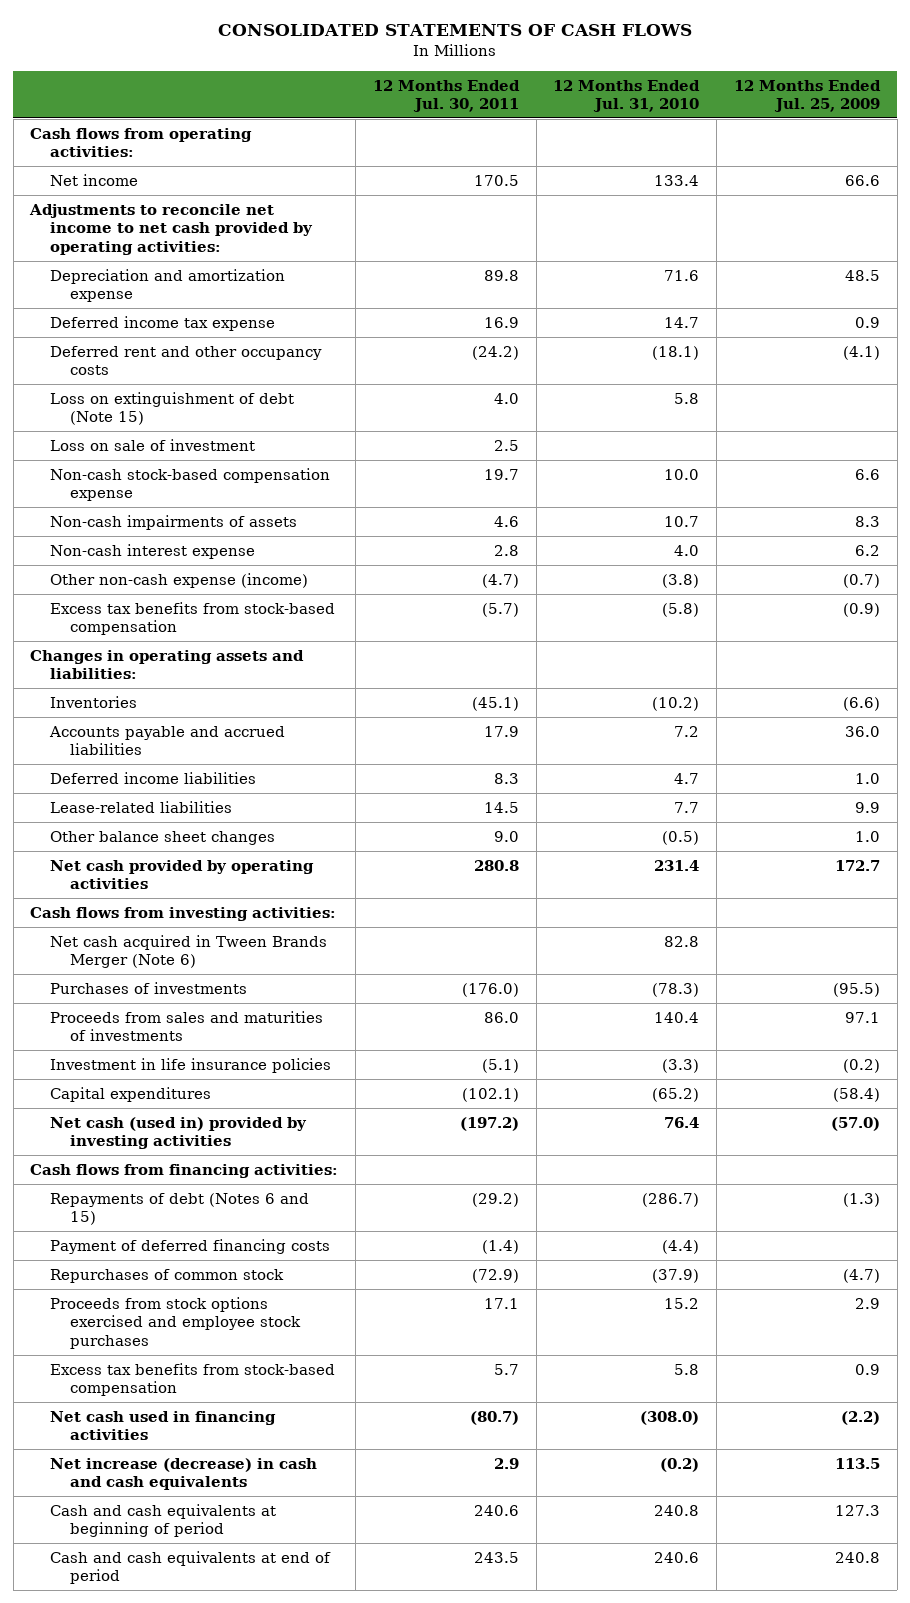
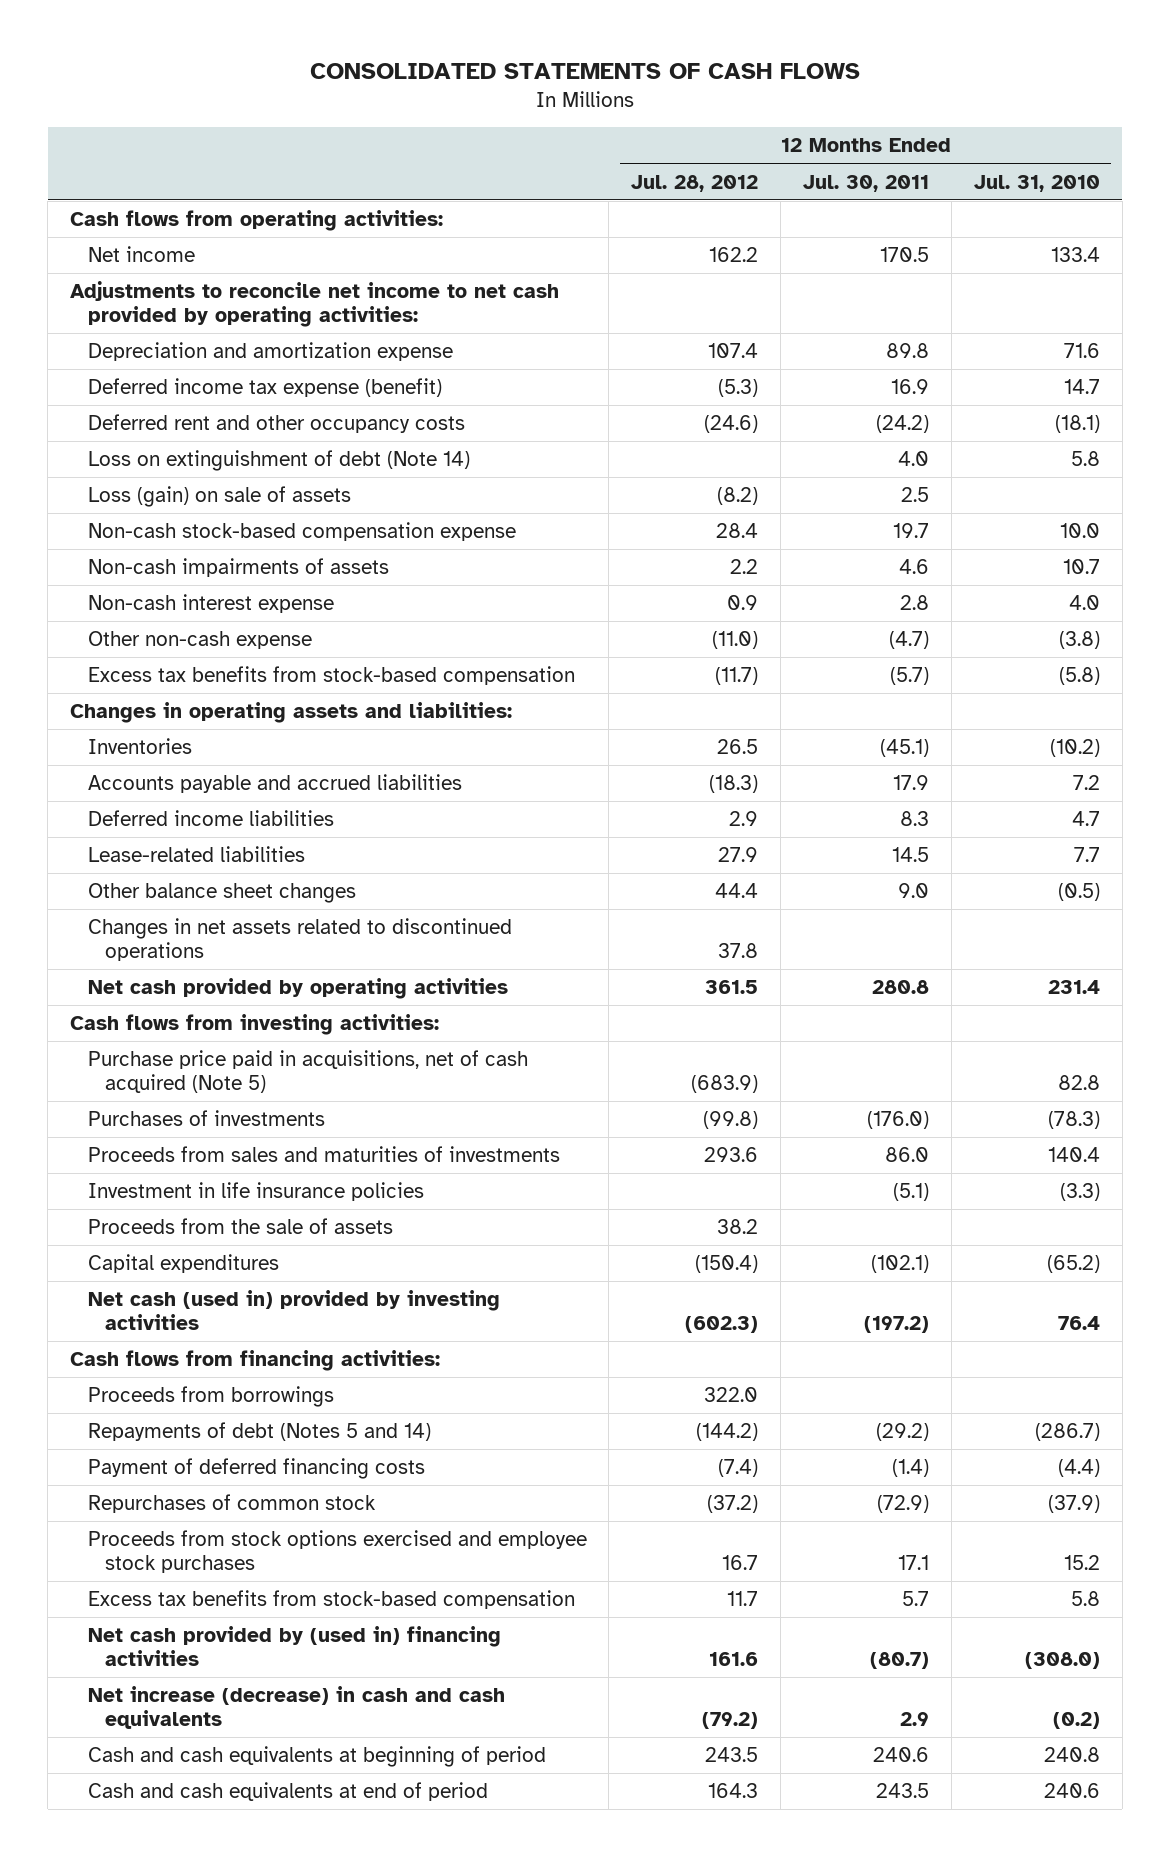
[733,79,881,113] 12 Months Ended Jul. 25, 2009 -> none
none -> [631,174,759,192] Jul. 28, 2012
[50,315,276,331] Deferred income tax expense -> [87,378,442,398] Deferred income tax expense (benefit)
[50,391,295,426] Loss on extinguishment of debt (Note 15) -> [87,450,470,472] Loss on extinguishment of debt (Note 14)
[50,438,256,451] Loss on sale of investment -> [87,486,351,508] Loss (gain) on sale of assets
[50,572,309,588] Other non-cash expense (income) -> [87,631,312,650] Other non-cash expense
none -> [87,918,512,961] Changes in net assets related to discontinued operations
[50,934,328,969] Net cash acquired in Tween Brands Merger (Note 6) -> [87,1050,528,1093] Purchase price paid in acquisitions, net of cash acquired (Note 5)
none -> [87,1218,393,1235] Proceeds from the sale of assets
none -> [87,1386,334,1408] Proceeds from borrowings
[50,1192,310,1226] Repayments of debt (Notes 6 and 15) -> [87,1422,431,1442] Repayments of debt (Notes 5 and 14)
[50,1410,277,1441] Net cash used in financing activities -> [87,1626,501,1666] Net cash provided by (used in) financing activities

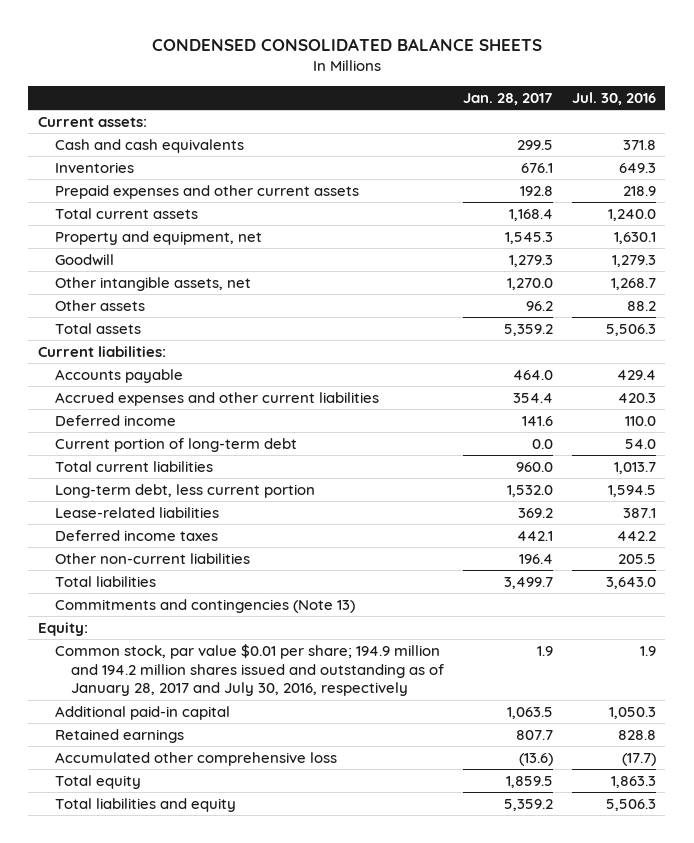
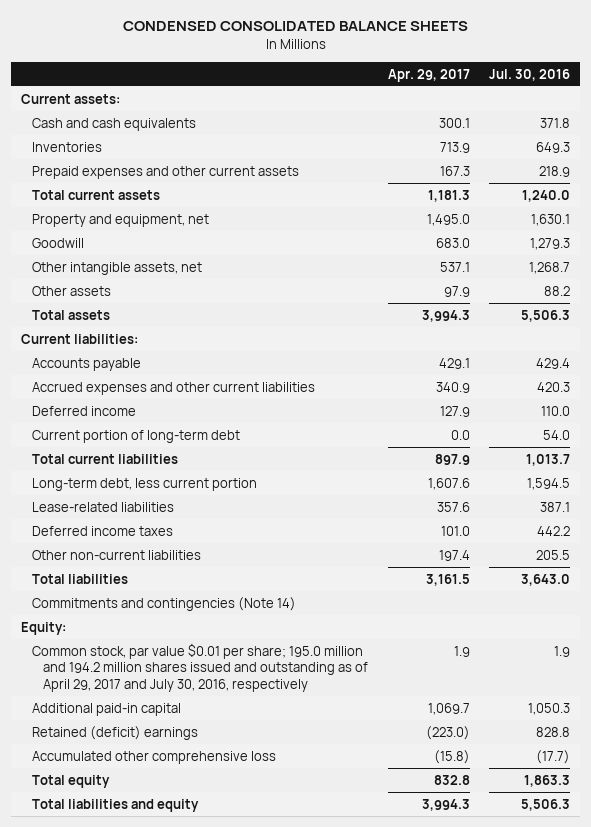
[463,93,554,106] Jan. 28, 2017 -> none
none -> [387,68,470,82] Apr. 29, 2017
[54,598,355,613] Commitments and contingencies (Note 13) -> [31,596,296,611] Commitments and contingencies (Note 14)
[54,643,445,697] Common stock, par value $0.01 per share; 194.9 million and 194.2 million shares issued and outstanding as of January 28, 2017 and July 30, 2016, respectively -> [31,642,368,692] Common stock, par value $0.01 per share; 195.0 million and 194.2 million shares issued and outstanding as of April 29, 2017 and July 30, 2016, respectively
[54,728,184,743] Retained earnings -> [31,725,198,740] Retained (deficit) earnings

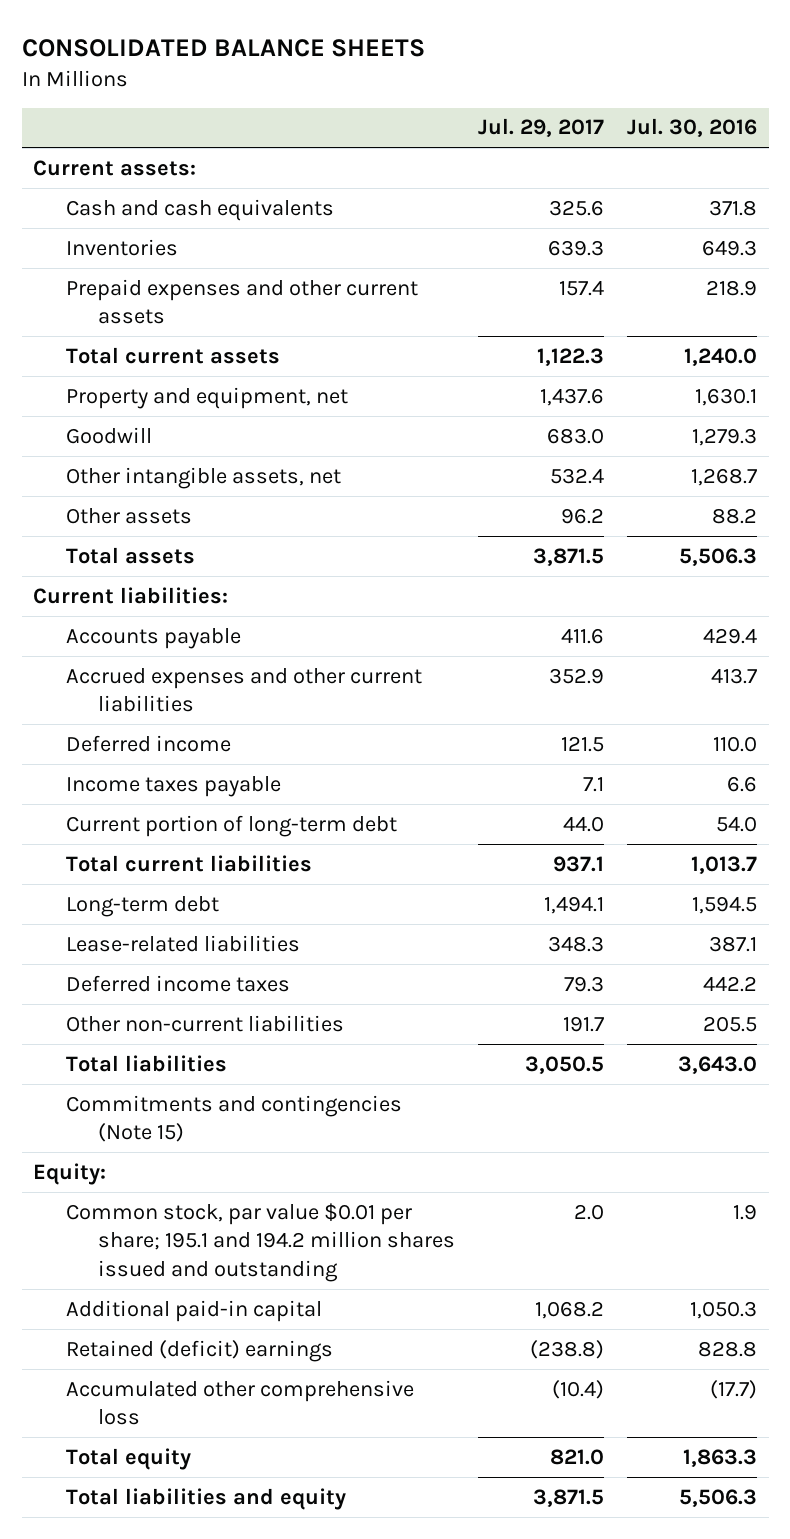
[122,21,468,32] CONDENSED CONSOLIDATED BALANCE SHEETS -> [21,38,425,57] CONSOLIDATED BALANCE SHEETS
[387,68,470,82] Apr. 29, 2017 -> none
none -> [478,118,605,138] Jul. 29, 2017
[537,381,571,392] 420.3 -> [711,667,758,684] 413.7
none -> [65,775,281,797] Income taxes payable
[31,477,257,491] Long-term debt, less current portion -> [65,895,219,917] Long-term debt
[31,596,296,611] Commitments and contingencies (Note 14) -> [65,1094,402,1143] Commitments and contingencies (Note 15)
[31,642,368,692] Common stock, par value $0.01 per share; 195.0 million and 194.2 million shares issued and outstanding as of April 29, 2017 and July 30, 2016, respectively -> [65,1202,456,1282] Common stock, par value $0.01 per share; 195.1 and 194.2 million shares issued and outstanding

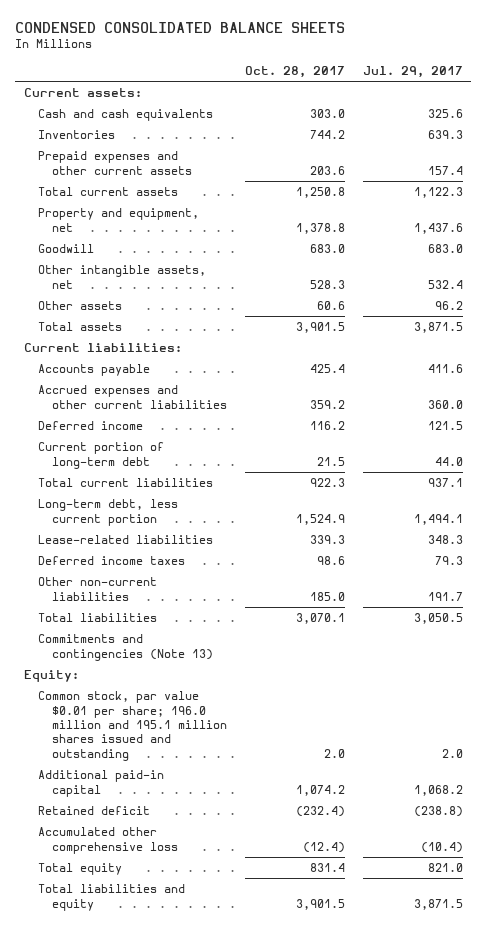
[21,38,425,57] CONSOLIDATED BALANCE SHEETS -> [14,21,345,33] CONDENSED CONSOLIDATED BALANCE SHEETS
[627,118,758,138] Jul. 30, 2016 -> none
none -> [245,65,346,78] Oct. 28, 2017
[549,667,605,684] 352.9 -> [427,399,463,409] 360.0
[65,775,281,797] Income taxes payable -> none
[65,895,219,917] Long-term debt -> [37,499,178,526] Long-term debt, less current portion
[65,1094,402,1143] Commitments and contingencies (Note 15) -> [37,634,214,661] Commitments and contingencies (Note 13)
[65,1202,456,1282] Common stock, par value $0.01 per share; 195.1 and 194.2 million shares issued and outstanding -> [37,691,228,761] Common stock, par value $0.01 per share; 196.0 million and 195.1 million shares issued and outstanding
[65,1339,333,1362] Retained (deficit) earnings -> [37,806,150,816] Retained deficit

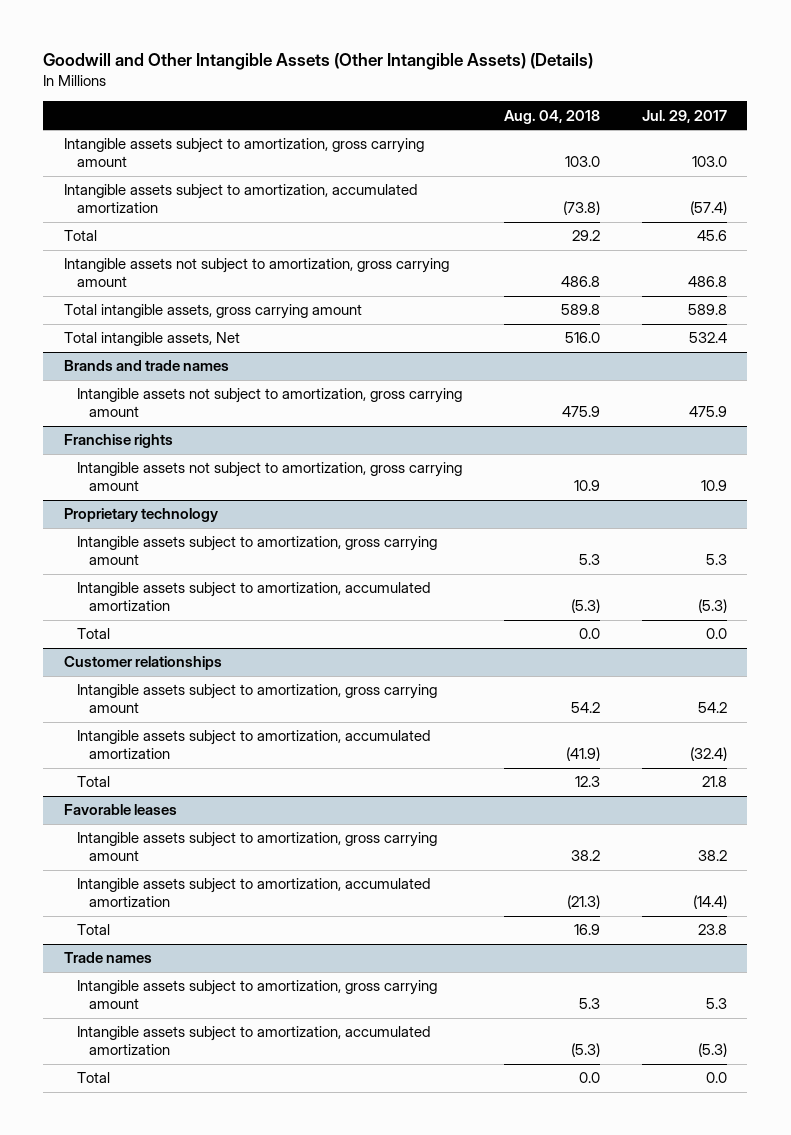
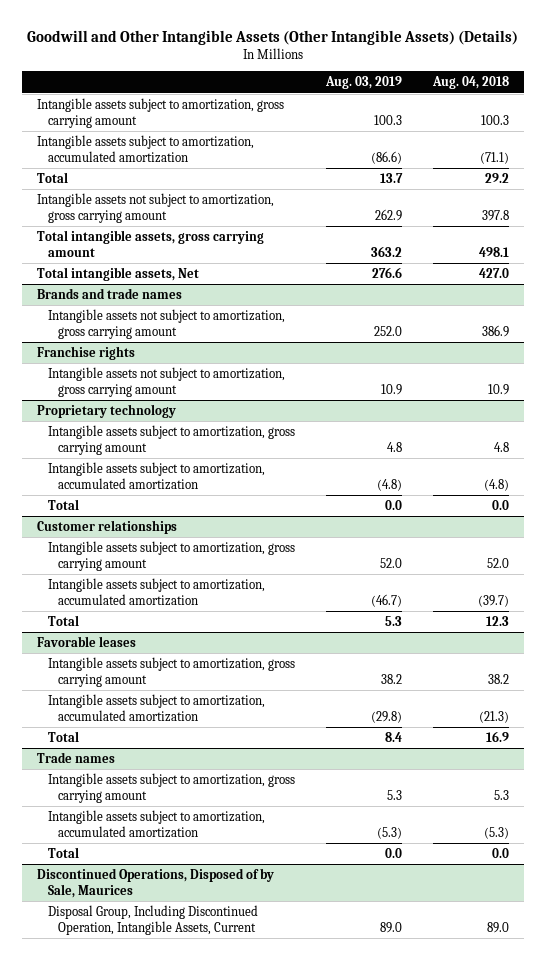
[641,109,727,123] Jul. 29, 2017 -> none
none -> [324,76,402,90] Aug. 03, 2019
[564,156,600,168] 103.0 -> [480,114,509,125] 100.3
[562,201,600,216] (73.8) -> [479,151,509,164] (71.1)
[560,276,600,288] 486.8 -> [481,209,509,221] 397.8
[560,304,600,316] 589.8 -> [478,246,509,257] 498.1
[564,332,600,344] 516.0 -> [478,267,509,278] 427.0
[561,406,600,418] 475.9 -> [481,324,509,337] 386.9
[578,554,600,566] 5.3 -> [493,441,509,452] 4.8
[570,599,600,614] (5.3) -> [483,478,509,491] (4.8)
[570,702,600,714] 54.2 -> [486,557,509,568] 52.0
[565,747,600,762] (41.9) -> [477,594,509,607] (39.7)
none -> [37,867,275,898] Discontinued Operations, Disposed of by Sale, Maurices
none -> [47,904,258,935] Disposal Group, Including Discontinued Operation, Intangible Assets, Current

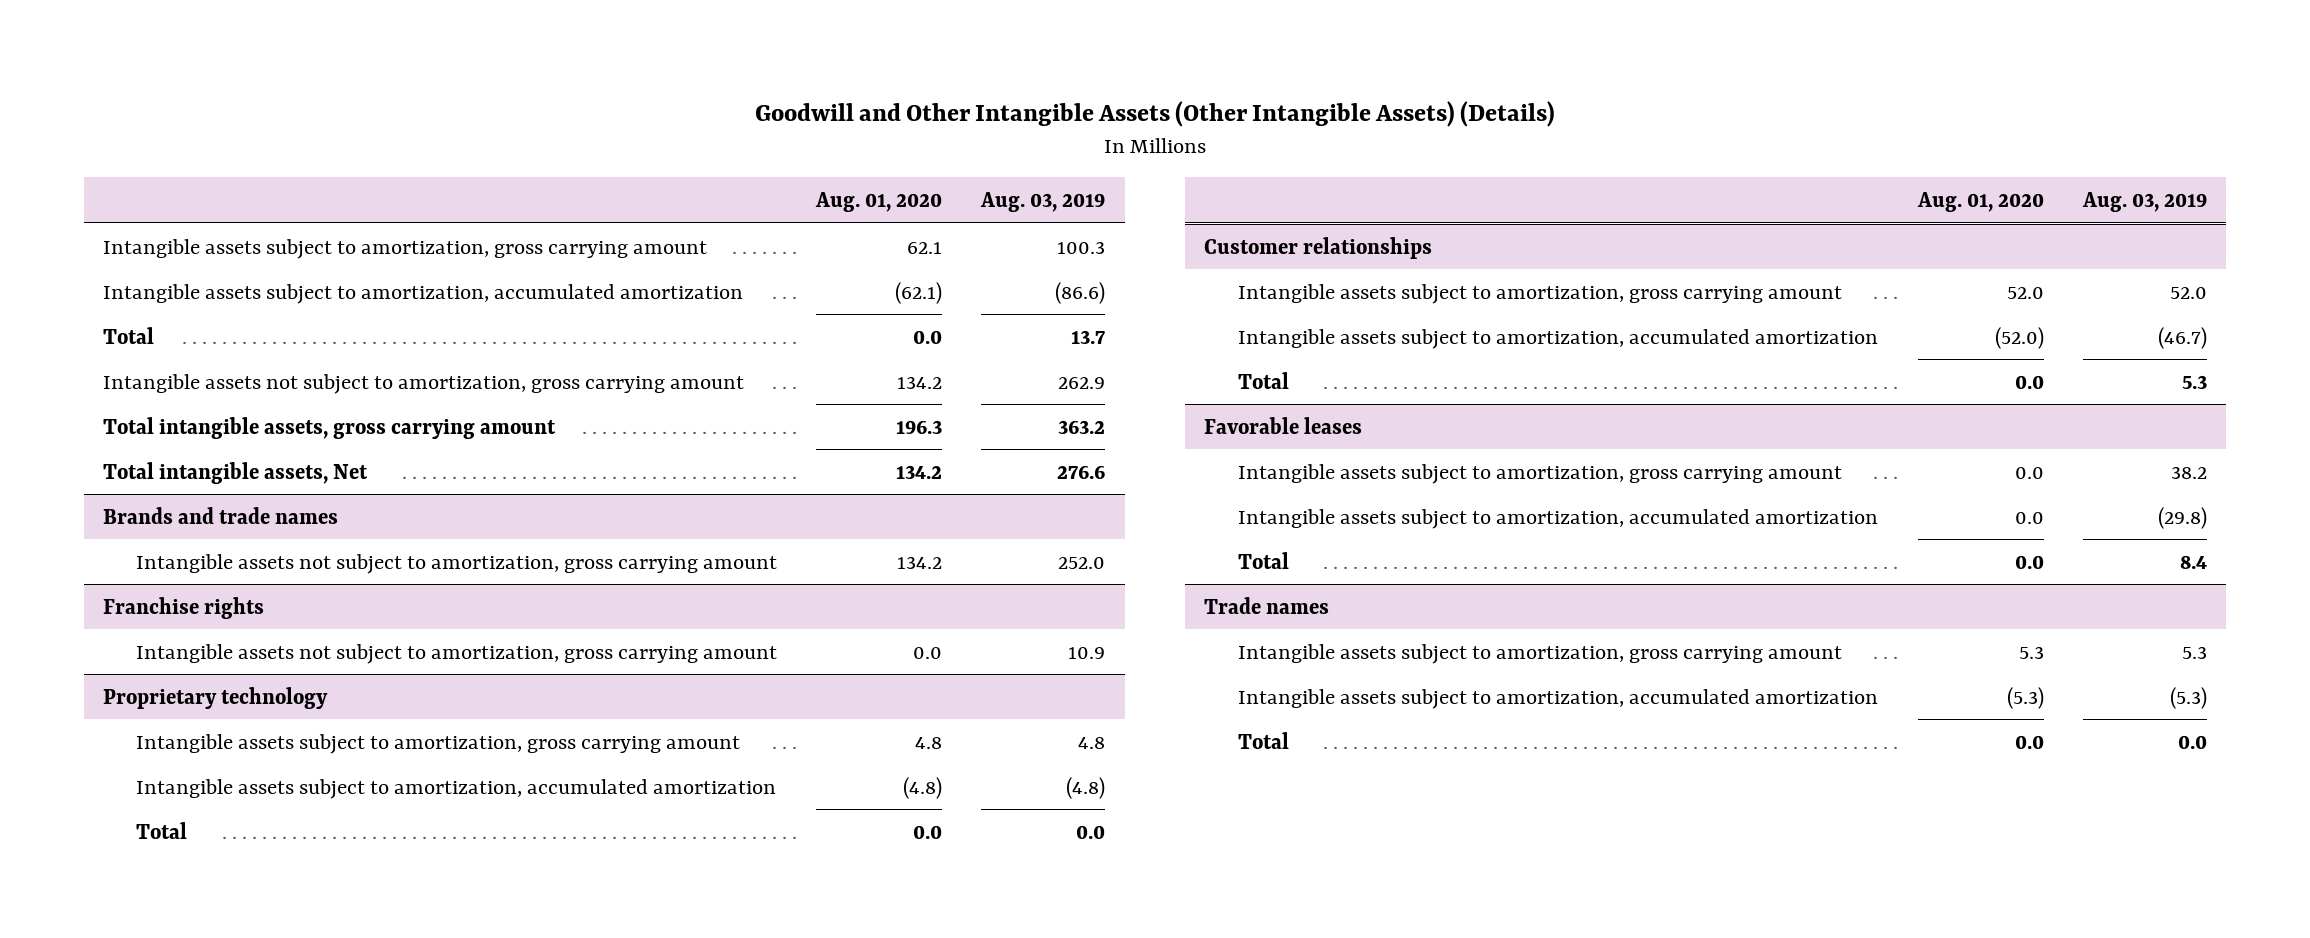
[431,76,509,90] Aug. 04, 2018 -> none
none -> [815,191,943,212] Aug. 01, 2020
[37,867,275,898] Discontinued Operations, Disposed of by Sale, Maurices -> none
[47,904,258,935] Disposal Group, Including Discontinued Operation, Intangible Assets, Current -> none

